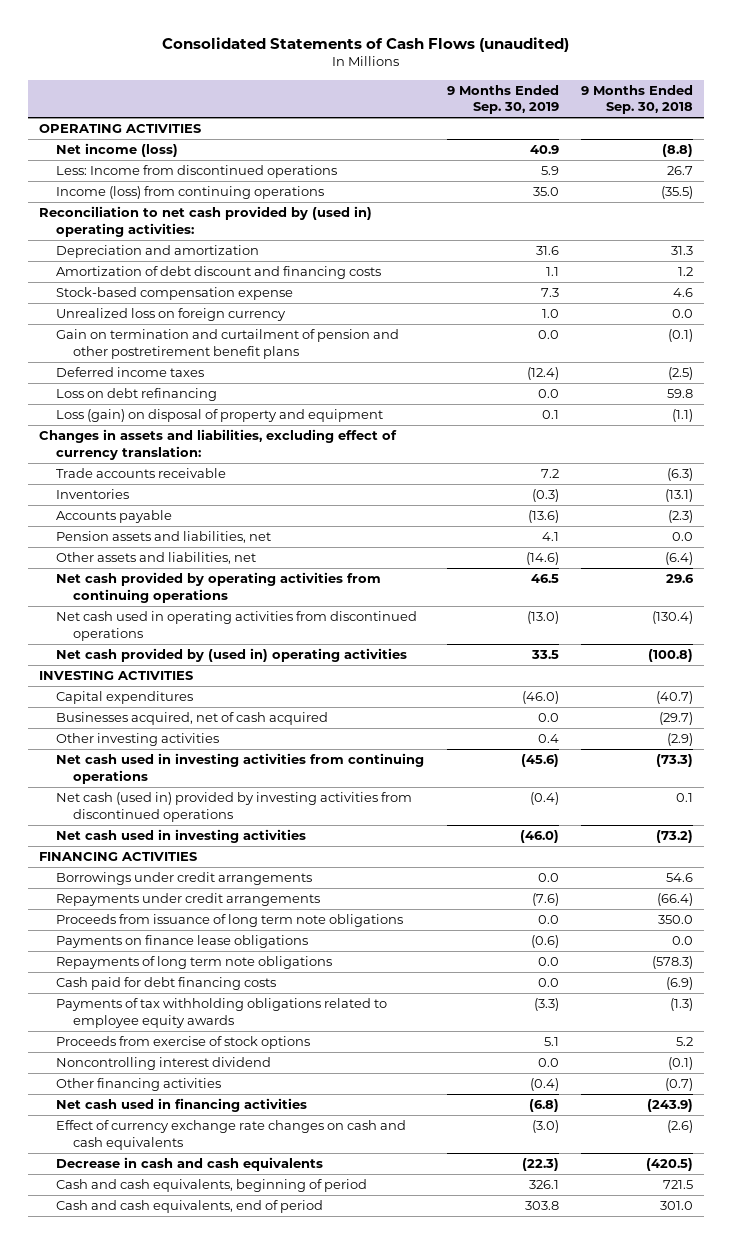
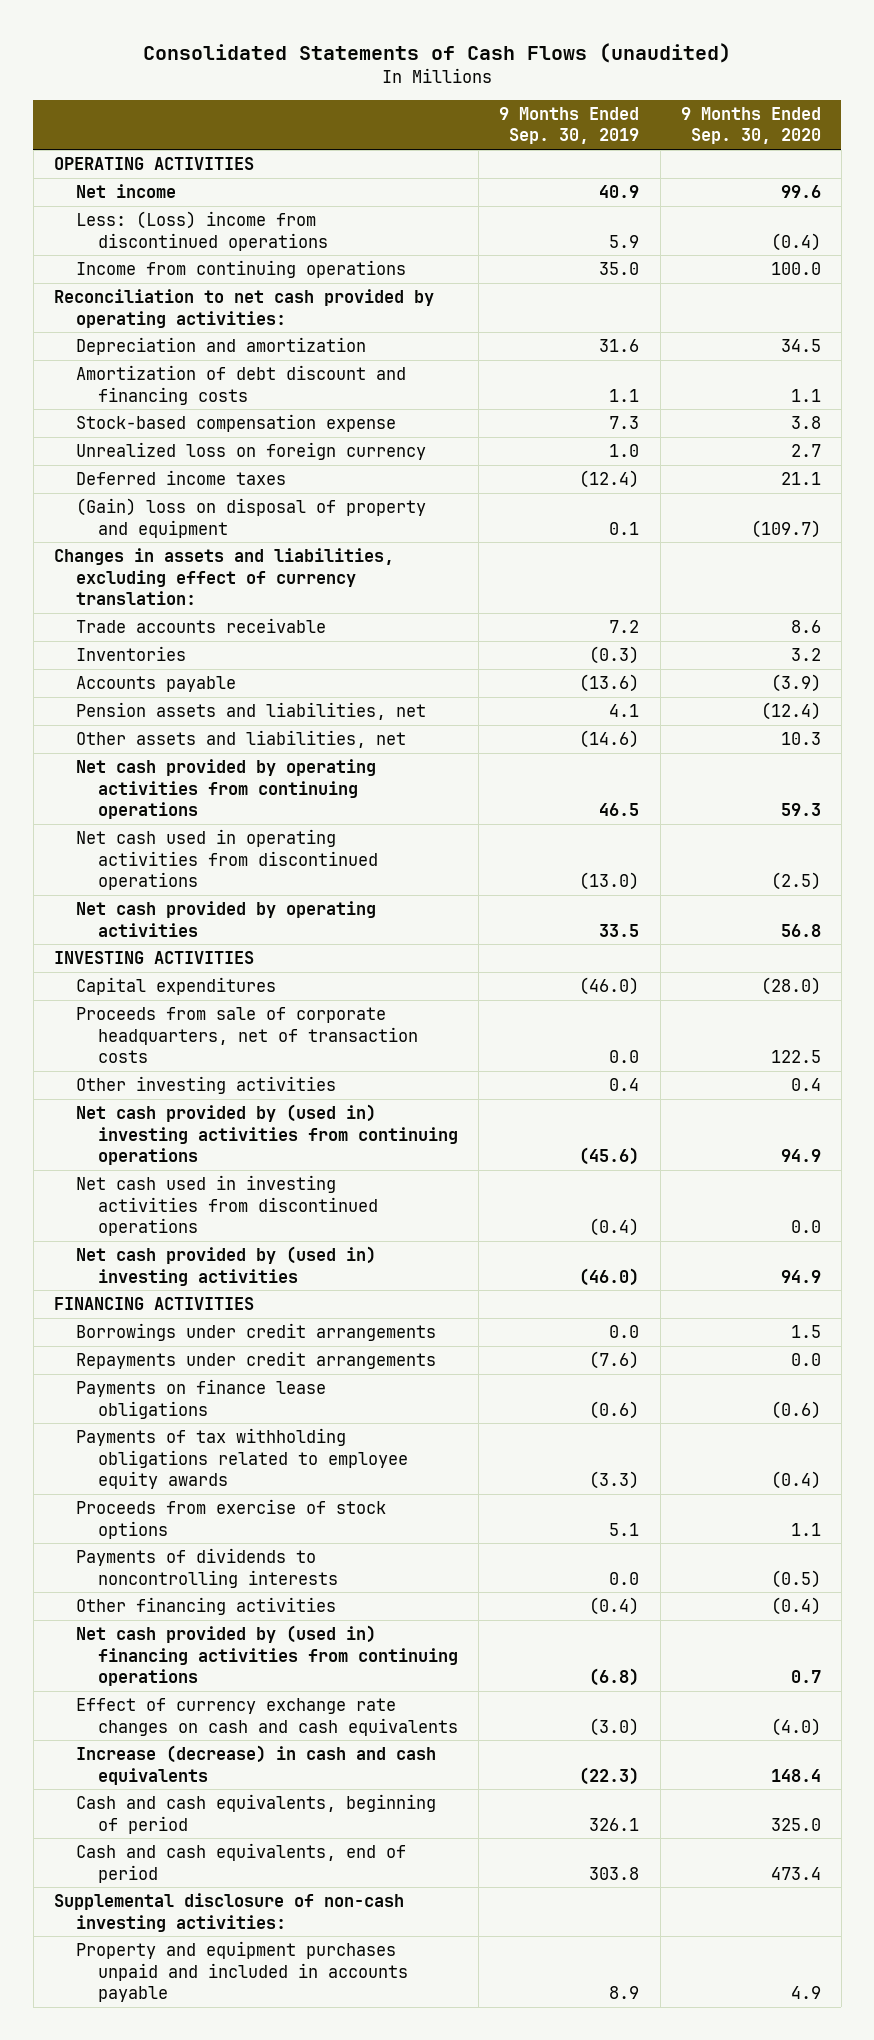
[581,84,694,115] 9 Months Ended Sep. 30, 2018 -> none
none -> [680,107,821,145] 9 Months Ended Sep. 30, 2020
[56,143,179,158] Net income (loss) -> [75,184,176,199] Net income
[56,165,338,179] Less: Income from discontinued operations -> [75,211,329,251] Less: (Loss) income from discontinued operations
[56,186,325,200] Income (loss) from continuing operations -> [75,260,406,279] Income from continuing operations
[39,206,373,237] Reconciliation to net cash provided by (used in) operating activities: -> [53,289,434,328] Reconciliation to net cash provided by operating activities:
[56,329,400,359] Gain on termination and curtailment of pension and other postretirement benefit plans -> none
[56,388,218,402] Loss on debt refinancing -> none
[56,409,384,423] Loss (gain) on disposal of property and equipment -> [75,498,426,538] (Gain) loss on disposal of property and equipment
[56,648,408,663] Net cash provided by (used in) operating activities -> [75,901,376,937] Net cash provided by operating activities
[56,712,329,726] Businesses acquired, net of cash acquired -> none
none -> [75,1007,419,1063] Proceeds from sale of corporate headquarters, net of transaction costs
[56,753,425,784] Net cash used in investing activities from continuing operations -> [75,1104,459,1165] Net cash provided by (used in) investing activities from continuing operations
[56,792,413,822] Net cash (used in) provided by investing activities from discontinued operations -> [75,1175,379,1236] Net cash used in investing activities from discontinued operations
[56,829,307,844] Net cash used in investing activities -> [75,1246,376,1286] Net cash provided by (used in) investing activities
[56,914,404,928] Proceeds from issuance of long term note obligations -> none
[56,956,333,970] Repayments of long term note obligations -> none
[56,977,277,991] Cash paid for debt financing costs -> none
[56,1057,272,1071] Noncontrolling interest dividend -> [75,1548,339,1588] Payments of dividends to noncontrolling interests
[56,1098,308,1113] Net cash used in financing activities -> [75,1625,459,1686] Net cash provided by (used in) financing activities from continuing operations
[56,1157,324,1172] Decrease in cash and cash equivalents -> [75,1745,436,1785] Increase (decrease) in cash and cash equivalents
none -> [53,1893,404,1932] Supplemental disclosure of non-cash investing activities:
none -> [75,1941,409,2002] Property and equipment purchases unpaid and included in accounts payable

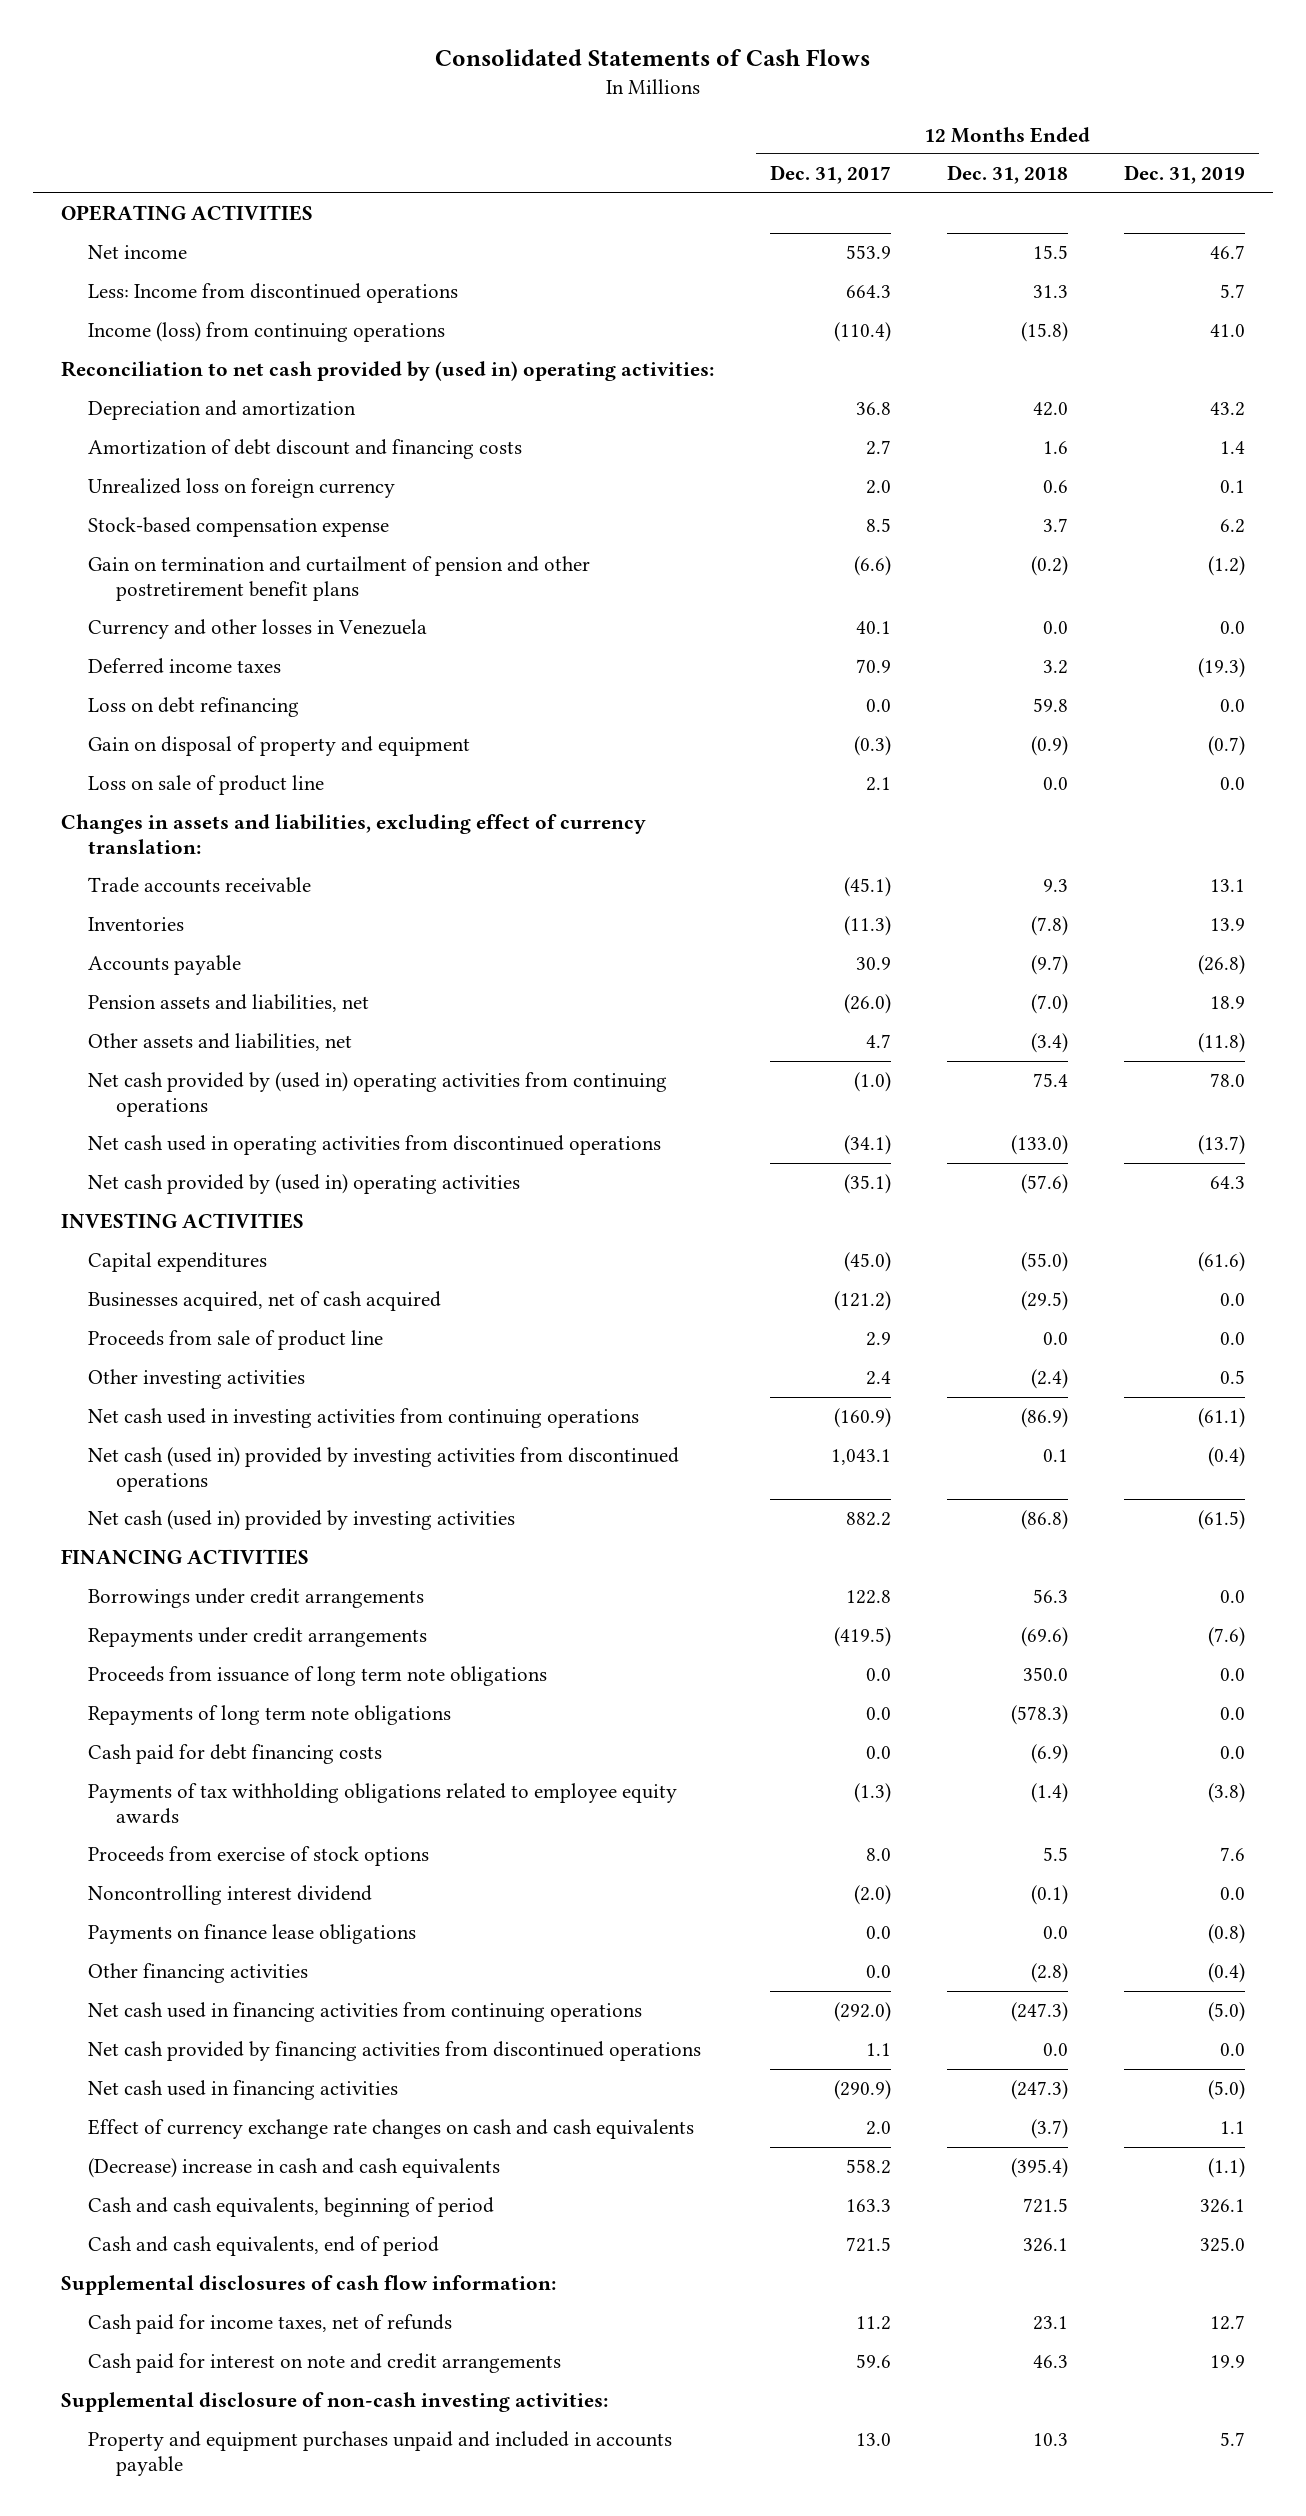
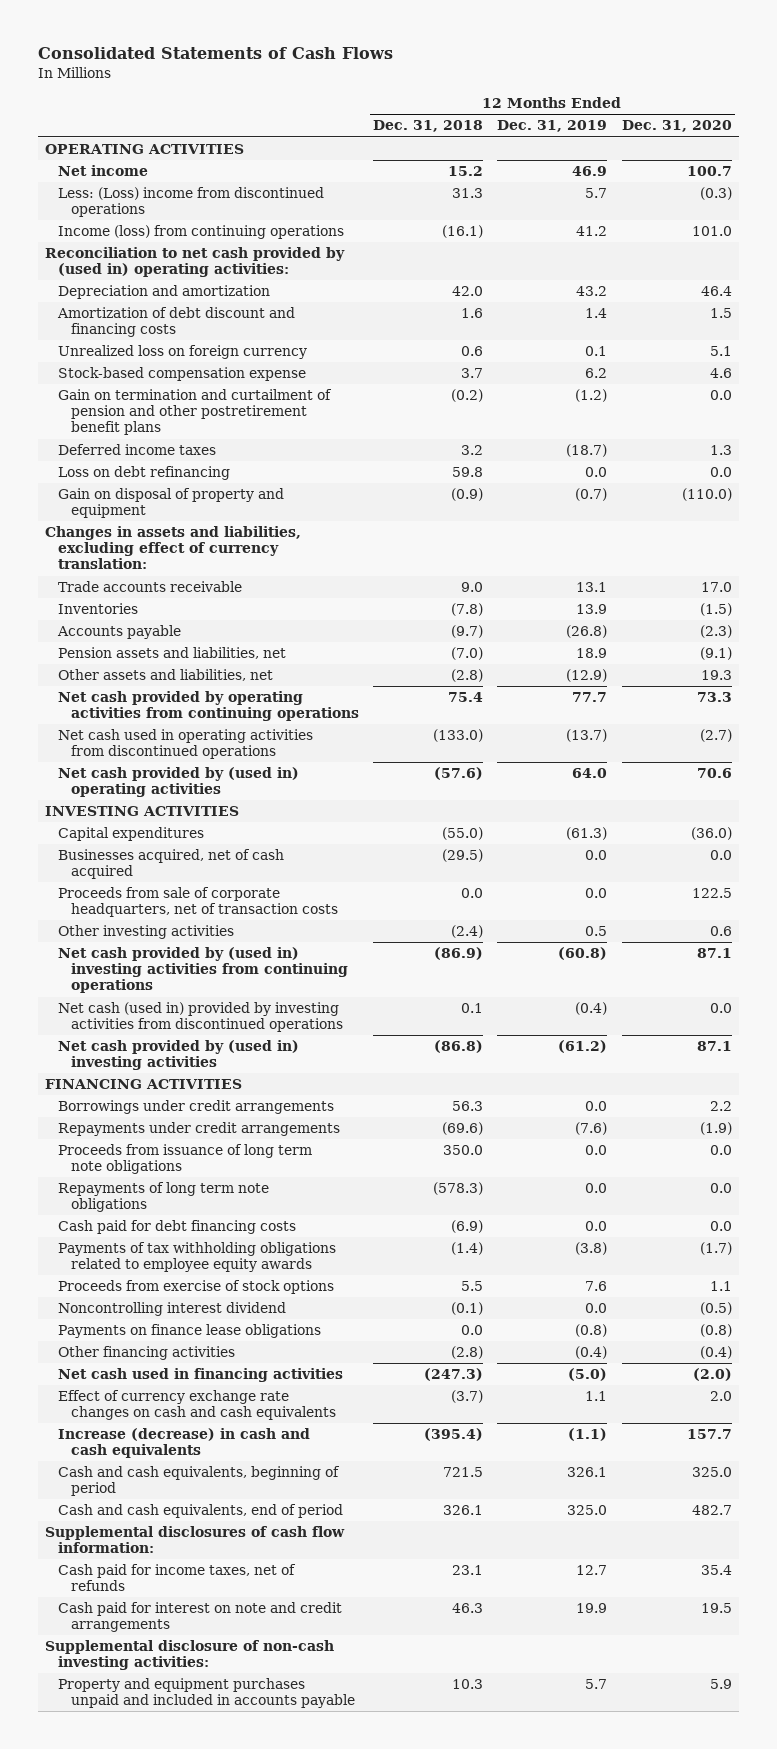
[769,165,891,185] Dec. 31, 2017 -> none
none -> [621,120,732,133] Dec. 31, 2020
[1032,245,1068,260] 15.5 -> [448,166,484,177] 15.2
[1209,245,1245,260] 46.7 -> [572,166,608,177] 46.9
[88,283,459,304] Less: Income from discontinued operations -> [57,187,324,218] Less: (Loss) income from discontinued operations
[1020,322,1068,343] (15.8) -> [442,225,484,239] (16.1)
[1209,324,1245,338] 41.0 -> [576,226,608,237] 41.2
[88,619,428,640] Currency and other losses in Venezuela -> none
[1197,658,1245,679] (19.3) -> [566,444,608,458] (18.7)
[88,775,325,796] Loss on sale of product line -> none
[1042,879,1068,893] 9.3 -> [461,582,484,593] 9.0
[1030,1033,1068,1054] (3.4) -> [451,669,484,683] (2.8)
[1197,1033,1245,1054] (11.8) -> [566,669,608,683] (12.9)
[88,1072,668,1117] Net cash provided by (used in) operating activities from continuing operations -> [57,691,359,722] Net cash provided by operating activities from continuing operations
[1209,1073,1245,1088] 78.0 -> [572,692,608,703] 77.7
[1209,1176,1245,1190] 64.3 -> [572,768,608,779] 64.0
[1197,1252,1245,1273] (61.6) -> [566,827,608,841] (61.3)
[88,1330,384,1351] Proceeds from sale of product line -> [57,887,338,918] Proceeds from sale of corporate headquarters, net of transaction costs
[88,1408,640,1429] Net cash used in investing activities from continuing operations -> [57,947,348,994] Net cash provided by (used in) investing activities from continuing operations
[1197,1408,1245,1429] (61.1) -> [558,947,608,961] (60.8)
[88,1510,516,1531] Net cash (used in) provided by investing activities -> [57,1040,299,1071] Net cash provided by (used in) investing activities
[1197,1510,1245,1531] (61.5) -> [558,1040,608,1054] (61.2)
[88,2002,643,2023] Net cash used in financing activities from continuing operations -> none
[88,2041,702,2062] Net cash provided by financing activities from discontinued operations -> none
[88,2158,501,2179] (Decrease) increase in cash and cash equivalents -> [57,1428,310,1459] Increase (decrease) in cash and cash equivalents

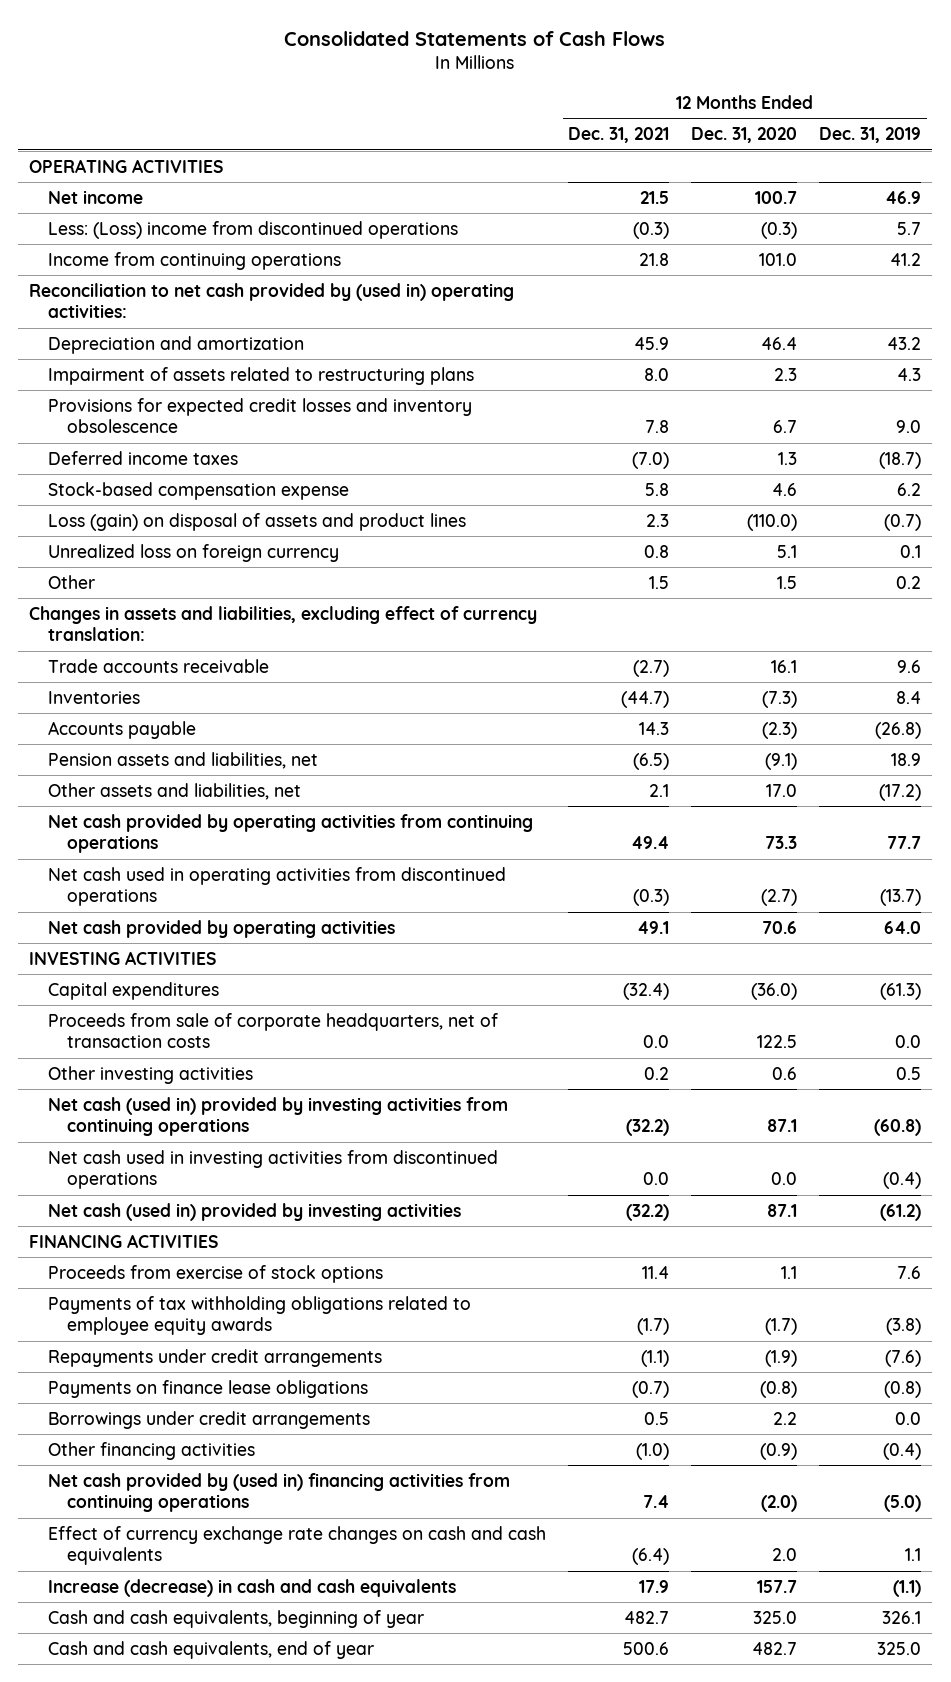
[373,120,484,133] Dec. 31, 2018 -> none
none -> [568,127,670,144] Dec. 31, 2021
[57,225,344,240] Income (loss) from continuing operations -> [48,251,342,270] Income from continuing operations
[56,307,295,338] Amortization of debt discount and financing costs -> none
[57,389,332,436] Gain on termination and curtailment of pension and other postretirement benefit plans -> none
none -> [48,366,475,385] Impairment of assets related to restructuring plans
none -> [48,397,473,434] Provisions for expected credit losses and inventory obsolescence
[57,466,230,481] Loss on debt refinancing -> none
[57,367,306,382] Stock-based compensation expense -> [48,481,350,500] Stock-based compensation expense
[57,488,284,519] Gain on disposal of property and equipment -> [48,512,467,531] Loss (gain) on disposal of assets and product lines
[57,345,307,360] Unrealized loss on foreign currency -> [48,543,340,562] Unrealized loss on foreign currency
none -> [48,574,96,589] Other
[576,582,608,593] 13.1 -> [897,659,922,673] 9.6
[700,582,732,593] 17.0 -> [771,659,798,673] 16.1
[576,604,608,615] 13.9 -> [896,690,922,704] 8.4
[699,603,732,617] (1.5) -> [762,690,798,708] (7.3)
[566,669,608,683] (12.9) -> [879,783,922,801] (17.2)
[700,670,732,681] 19.3 -> [766,783,798,797] 17.0
[57,767,299,798] Net cash provided by (used in) operating activities -> [48,919,396,938] Net cash provided by operating activities
[57,849,284,880] Businesses acquired, net of cash acquired -> none
[57,947,348,994] Net cash provided by (used in) investing activities from continuing operations -> [48,1096,509,1137] Net cash (used in) provided by investing activities from continuing operations
[57,1002,343,1033] Net cash (used in) provided by investing activities from discontinued operations -> [48,1149,499,1190] Net cash used in investing activities from discontinued operations
[57,1040,299,1071] Net cash provided by (used in) investing activities -> [48,1202,462,1221] Net cash (used in) provided by investing activities
[57,1144,312,1175] Proceeds from issuance of long term note obligations -> none
[57,1182,269,1213] Repayments of long term note obligations -> none
[57,1220,296,1235] Cash paid for debt financing costs -> none
[57,1302,286,1317] Noncontrolling interest dividend -> none
[57,1242,336,1273] Payments of tax withholding obligations related to employee equity awards -> [48,1295,472,1336] Payments of tax withholding obligations related to employee equity awards
[57,1122,340,1137] Repayments under credit arrangements -> [48,1348,383,1367] Repayments under credit arrangements
[57,1100,334,1115] Borrowings under credit arrangements -> [48,1410,371,1429] Borrowings under credit arrangements
[699,1346,732,1360] (0.4) -> [760,1442,798,1460] (0.9)
[57,1368,343,1383] Net cash used in financing activities -> [48,1472,511,1513] Net cash provided by (used in) financing activities from continuing operations
[45,1526,346,1554] Supplemental disclosures of cash flow information: -> none
[57,1564,296,1592] Cash paid for income taxes, net of refunds -> none
[57,1602,342,1633] Cash paid for interest on note and credit arrangements -> none
[45,1640,335,1671] Supplemental disclosure of non-cash investing activities: -> none
[57,1678,355,1709] Property and equipment purchases unpaid and included in accounts payable -> none
[57,1466,340,1497] Cash and cash equivalents, beginning of period -> [48,1609,425,1628] Cash and cash equivalents, beginning of year
[57,1504,343,1519] Cash and cash equivalents, end of period -> [48,1640,375,1659] Cash and cash equivalents, end of year

